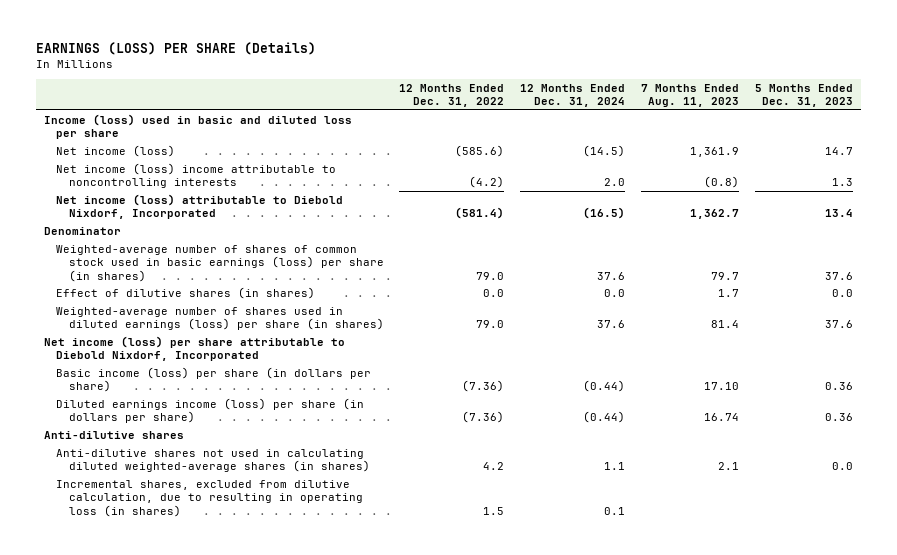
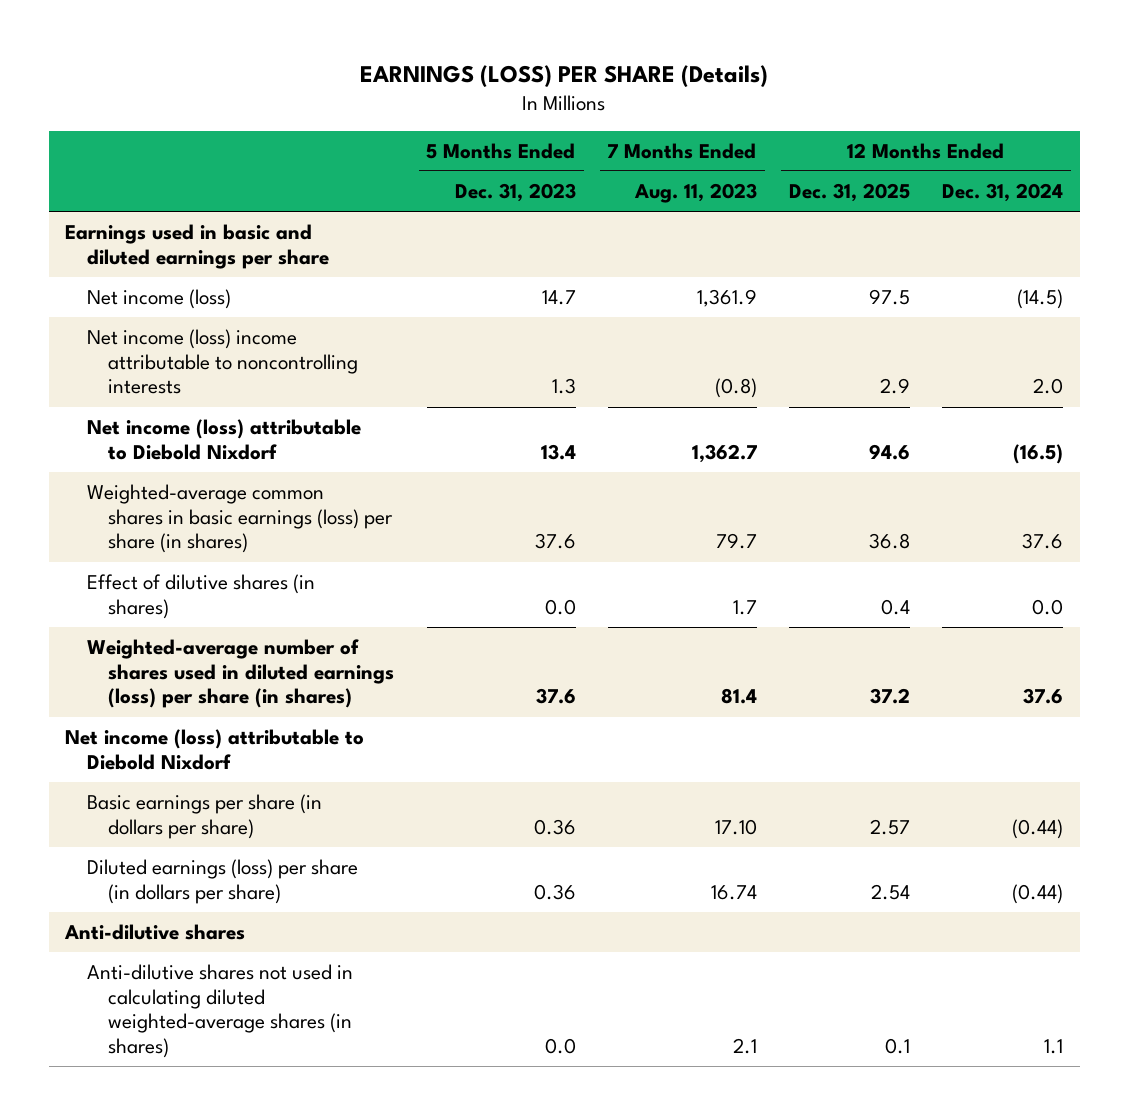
[399,83,505,108] 12 Months Ended Dec. 31, 2022 -> none
none -> [789,182,911,202] Dec. 31, 2025
[44,113,353,140] Income (loss) used in basic and diluted loss per share -> [65,224,329,269] Earnings used in basic and diluted earnings per share
[44,226,122,235] Denominator -> none
[56,193,344,220] Net income (loss) attributable to Diebold Nixdorf, Incorporated -> [86,419,361,460] Net income (loss) attributable to Diebold Nixdorf
[56,244,384,282] Weighted-average number of shares of common stock used in basic earnings (loss) per share (in shares) -> [86,484,394,554] Weighted-average common shares in basic earnings (loss) per share (in shares)
[44,335,346,362] Net income (loss) per share attributable to Diebold Nixdorf, Incorporated -> [65,729,365,770] Net income (loss) attributable to Diebold Nixdorf
[56,366,372,393] Basic income (loss) per share (in dollars per share) -> [86,794,322,839] Basic earnings per share (in dollars per share)
[56,397,365,424] Diluted earnings income (loss) per share (in dollars per share) -> [86,859,358,904] Diluted earnings (loss) per share (in dollars per share)
[56,479,363,517] Incremental shares, excluded from dilutive calculation, due to resulting in operating loss (in shares) -> none

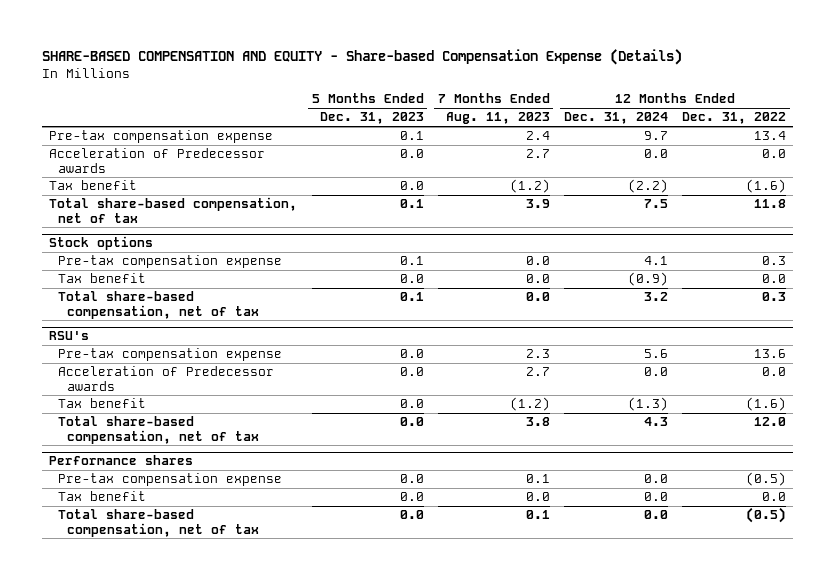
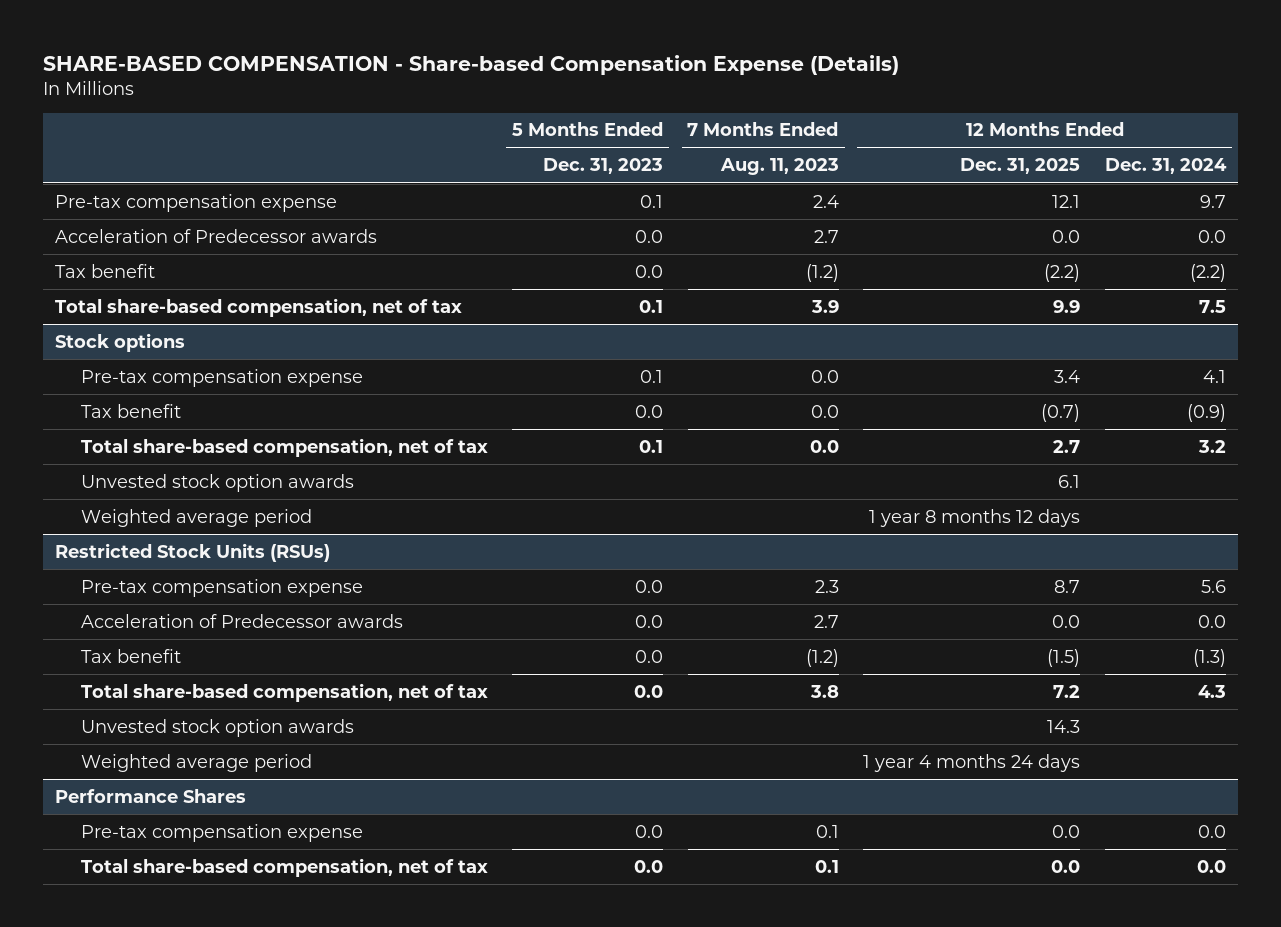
[42,49,683,66] SHARE-BASED COMPENSATION AND EQUITY - Share-based Compensation Expense (Details) -> [42,54,899,75] SHARE-BASED COMPENSATION - Share-based Compensation Expense (Details)
[682,112,787,125] Dec. 31, 2022 -> none
none -> [960,158,1081,175] Dec. 31, 2025
none -> [80,473,354,492] Unvested stock option awards
none -> [80,508,312,527] Weighted average period
[49,331,90,341] RSU's -> [55,542,331,562] Restricted Stock Units (RSUs)
none -> [80,718,354,737] Unvested stock option awards
none -> [80,753,312,772] Weighted average period
[49,455,194,466] Performance shares -> [55,788,247,803] Performance Shares
[58,491,147,502] Tax benefit -> none

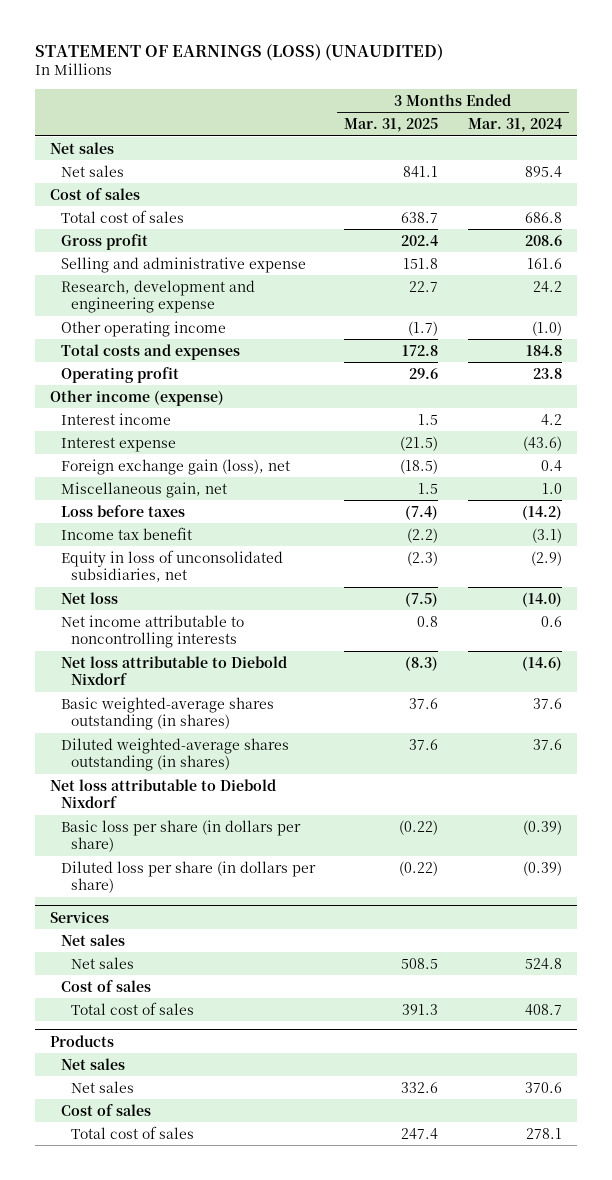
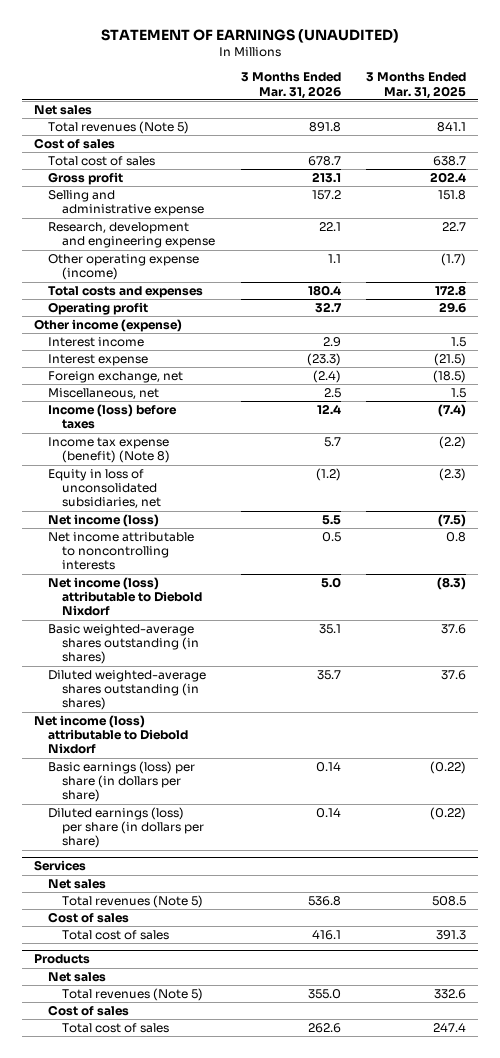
[35,43,444,61] STATEMENT OF EARNINGS (LOSS) (UNAUDITED) -> [100,29,399,44] STATEMENT OF EARNINGS (UNAUDITED)
[467,117,562,132] Mar. 31, 2024 -> none
none -> [240,72,341,99] 3 Months Ended Mar. 31, 2026
[60,164,124,177] Net sales -> [48,121,190,135] Total revenues (Note 5)
[60,320,226,337] Other operating income -> [48,254,200,281] Other operating expense (income)
[60,458,290,475] Foreign exchange gain (loss), net -> [48,371,184,384] Foreign exchange, net
[60,481,227,498] Miscellaneous gain, net -> [48,388,160,400] Miscellaneous, net
[60,504,185,517] Loss before taxes -> [48,404,178,430] Income (loss) before taxes
[60,526,192,540] Income tax benefit -> [48,437,171,464] Income tax expense (benefit) (Note 8)
[60,591,118,604] Net loss -> [48,514,160,528] Net income (loss)
[60,655,287,686] Net loss attributable to Diebold Nixdorf -> [48,577,203,617] Net income (loss) attributable to Diebold Nixdorf
[49,778,276,809] Net loss attributable to Diebold Nixdorf -> [34,715,189,755] Net income (loss) attributable to Diebold Nixdorf
[60,819,301,853] Basic loss per share (in dollars per share) -> [48,761,196,803] Basic earnings (loss) per share (in dollars per share)
[60,860,316,894] Diluted loss per share (in dollars per share) -> [48,807,205,849] Diluted earnings (loss) per share (in dollars per share)
[71,956,135,969] Net sales -> [62,895,204,909] Total revenues (Note 5)
[71,1080,135,1093] Net sales -> [62,988,204,1002] Total revenues (Note 5)

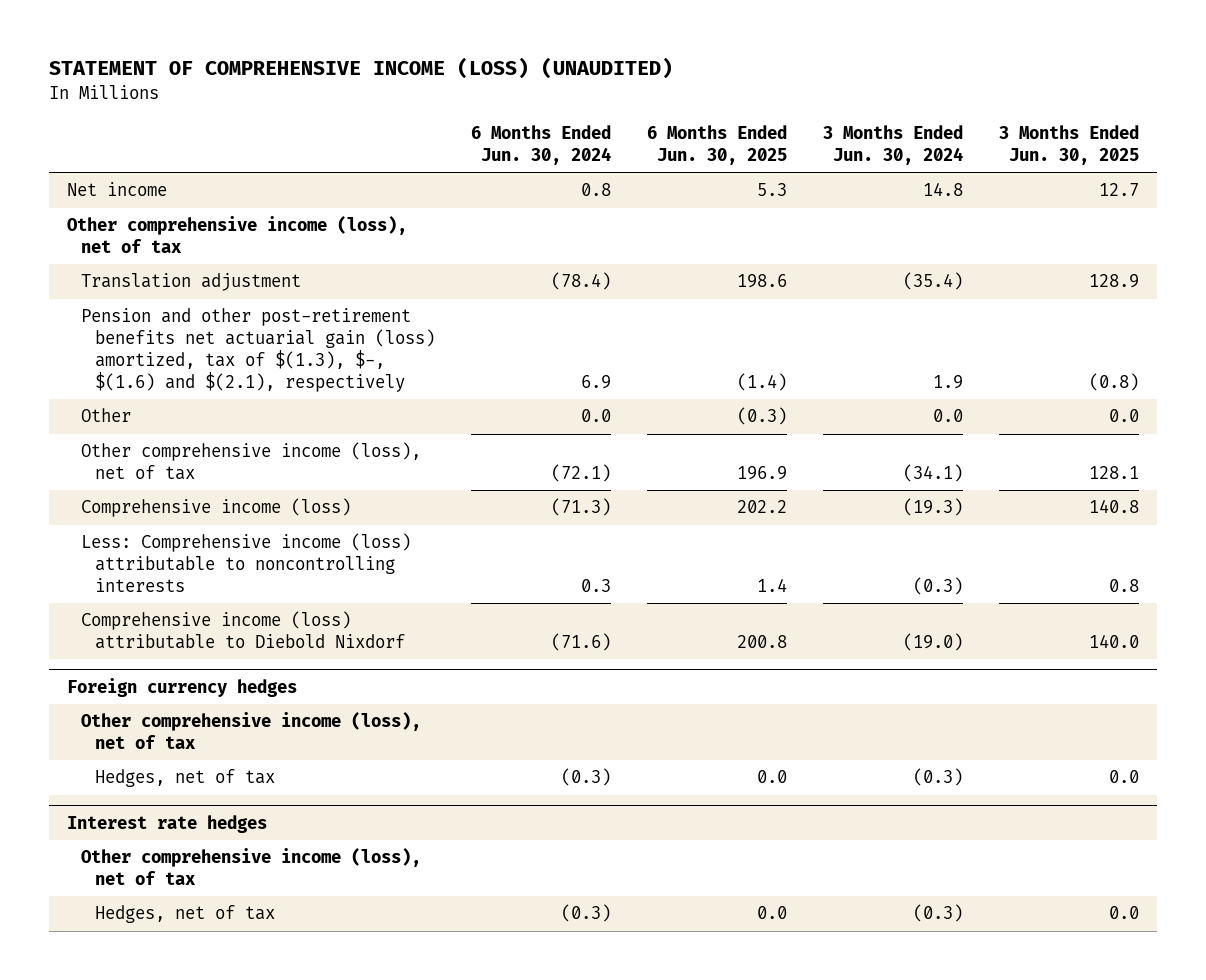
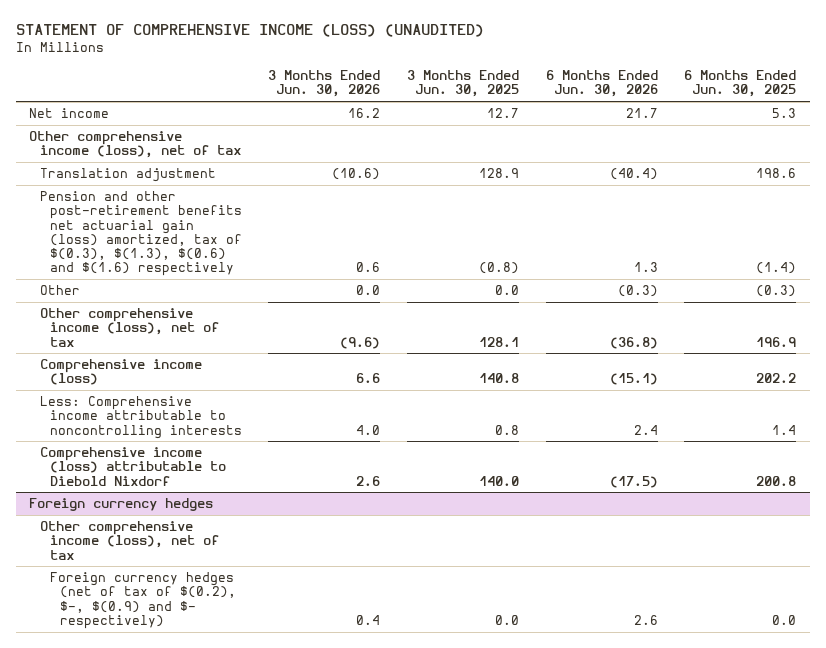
[471,124,612,165] 6 Months Ended Jun. 30, 2024 -> none
[823,124,964,165] 3 Months Ended Jun. 30, 2024 -> none
none -> [268,70,381,98] 3 Months Ended Jun. 30, 2026
none -> [545,70,658,98] 6 Months Ended Jun. 30, 2026
[81,308,436,392] Pension and other post-retirement benefits net actuarial gain (loss) amortized, tax of $(1.3), $-, $(1.6) and $(2.1), respectively -> [39,191,242,277] Pension and other post-retirement benefits net actuarial gain (loss) amortized, tax of $(0.3), $(1.3), $(0.6) and $(1.6) respectively
[81,533,412,592] Less: Comprehensive income (loss) attributable to noncontrolling interests -> [39,396,242,439] Less: Comprehensive income attributable to noncontrolling interests
[66,815,267,834] Interest rate hedges -> none
[81,848,422,886] Other comprehensive income (loss), net of tax -> none
[95,905,276,924] Hedges, net of tax -> none
[95,769,276,788] Hedges, net of tax -> [49,572,237,629] Foreign currency hedges (net of tax of $(0.2), $-, $(0.9) and $- respectively)

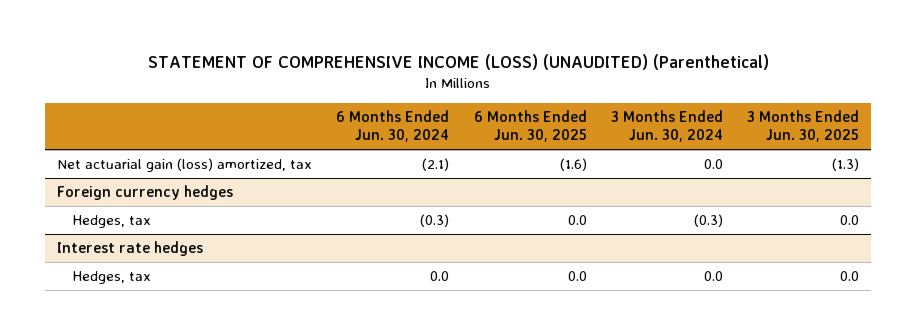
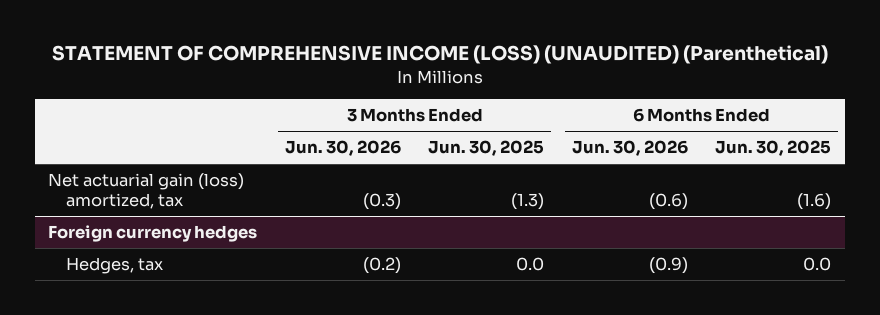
[336,110,450,143] 6 Months Ended Jun. 30, 2024 -> none
[611,110,724,143] 3 Months Ended Jun. 30, 2024 -> none
none -> [284,140,401,157] Jun. 30, 2026
none -> [571,140,688,157] Jun. 30, 2026
[57,241,204,257] Interest rate hedges -> none
[72,271,152,285] Hedges, tax -> none

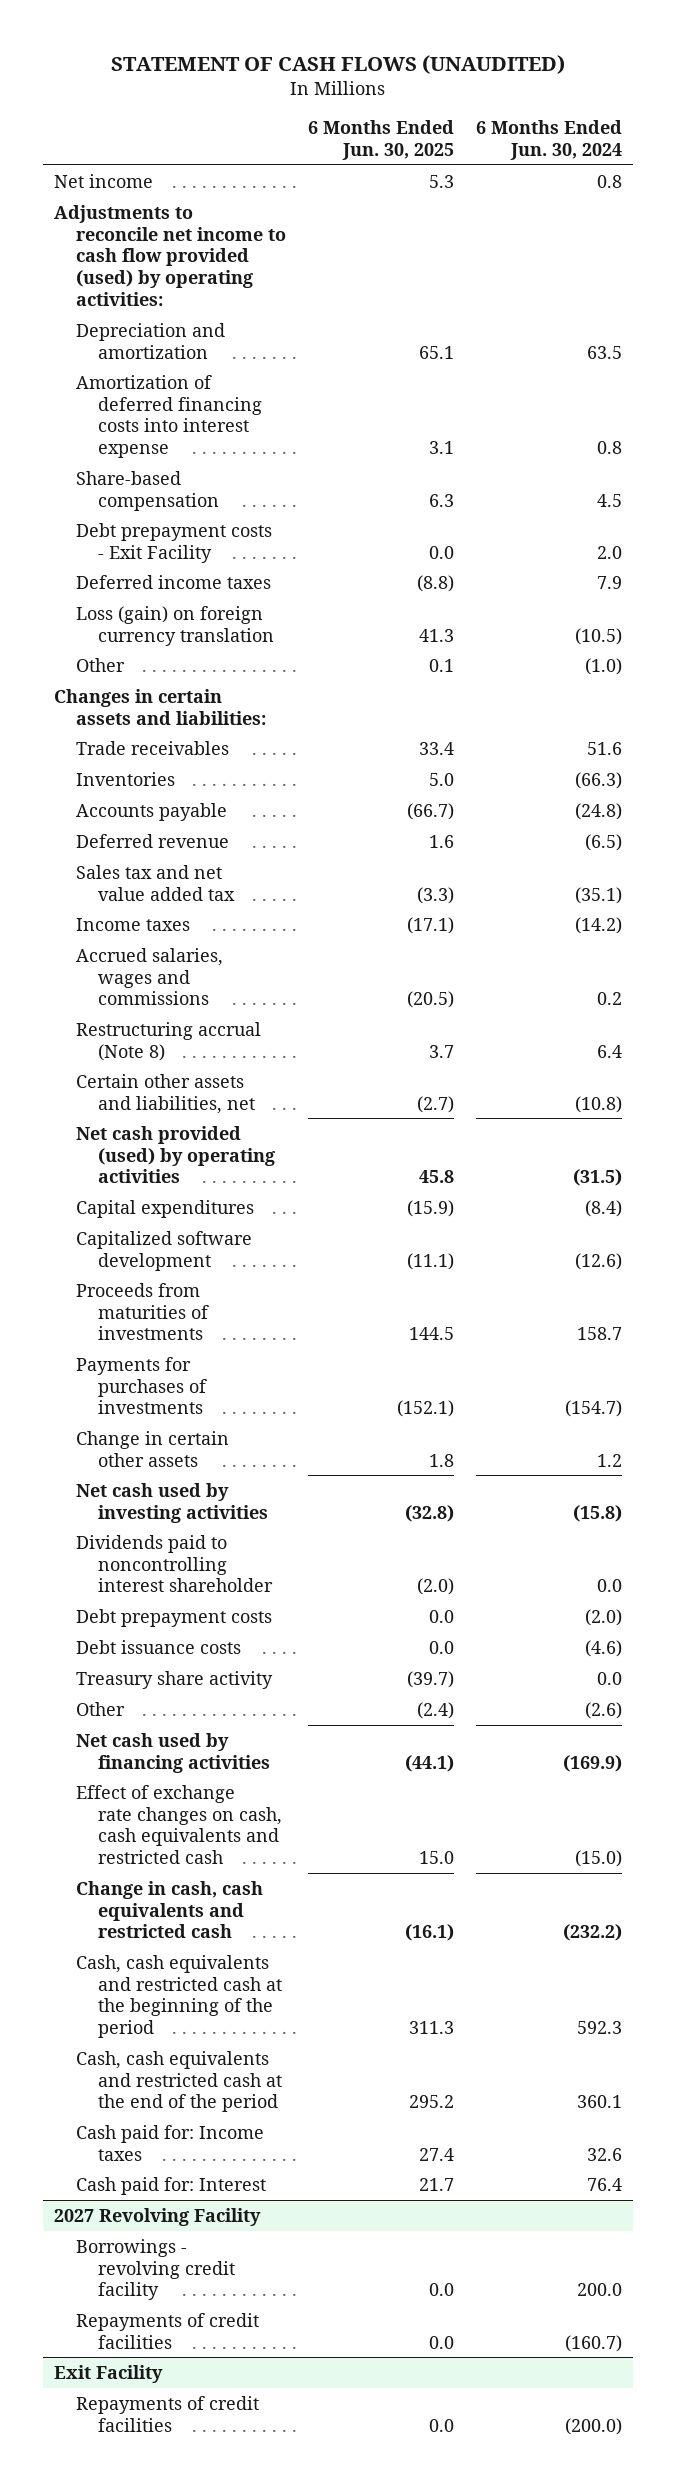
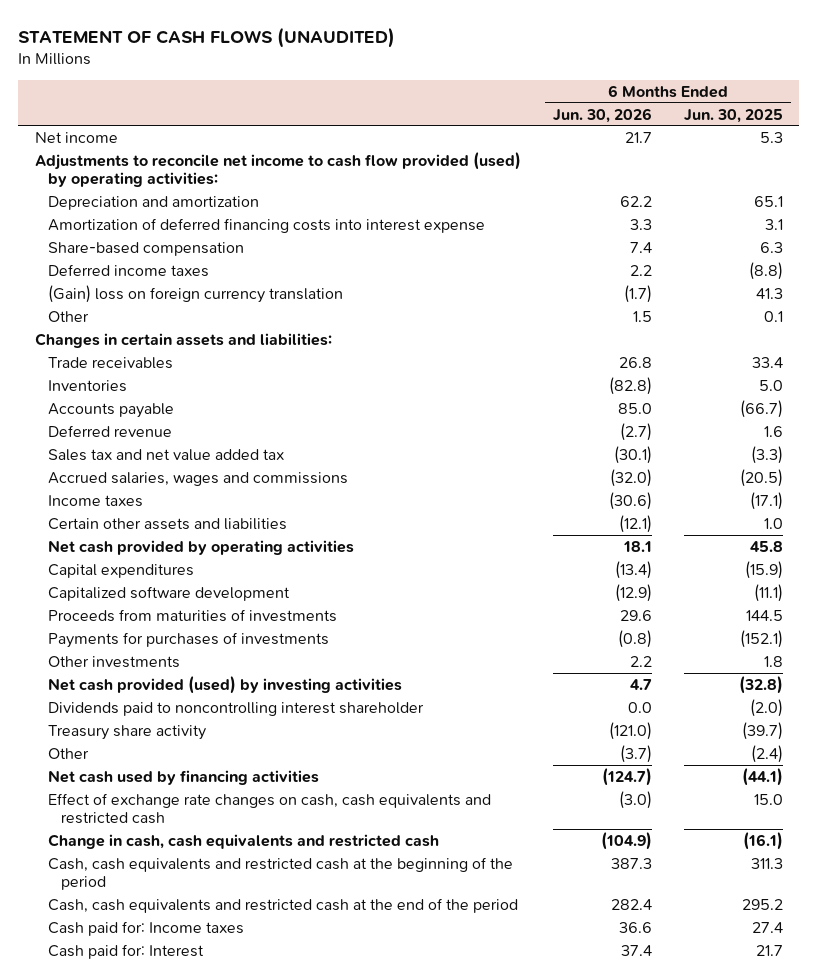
[475,120,622,160] 6 Months Ended Jun. 30, 2024 -> none
none -> [552,107,652,123] Jun. 30, 2026
[75,522,272,563] Debt prepayment costs - Exit Facility -> none
[75,605,275,646] Loss (gain) on foreign currency translation -> [47,284,343,303] (Gain) loss on foreign currency translation
[75,1021,261,1061] Restructuring accrual (Note 8) -> none
[75,917,190,931] Income taxes -> [47,494,143,507] Income taxes
[75,1073,256,1114] Certain other assets and liabilities, net -> [47,517,287,530] Certain other assets and liabilities
[416,1095,454,1113] (2.7) -> [763,517,783,529] 1.0
[75,1125,276,1184] Net cash provided (used) by operating activities -> [47,539,354,555] Net cash provided by operating activities
[75,1430,229,1467] Change in certain other assets -> none
none -> [47,655,180,668] Other investments
[75,1482,269,1523] Net cash used by investing activities -> [47,675,402,694] Net cash provided (used) by investing activities
[75,1608,272,1627] Debt prepayment costs -> none
[75,1639,241,1654] Debt issuance costs -> none
[53,2207,261,2226] 2027 Revolving Facility -> none
[75,2238,236,2301] Borrowings - revolving credit facility -> none
[75,2312,259,2349] Repayments of credit facilities -> none
[53,2364,163,2383] Exit Facility -> none
[75,2395,259,2432] Repayments of credit facilities -> none

